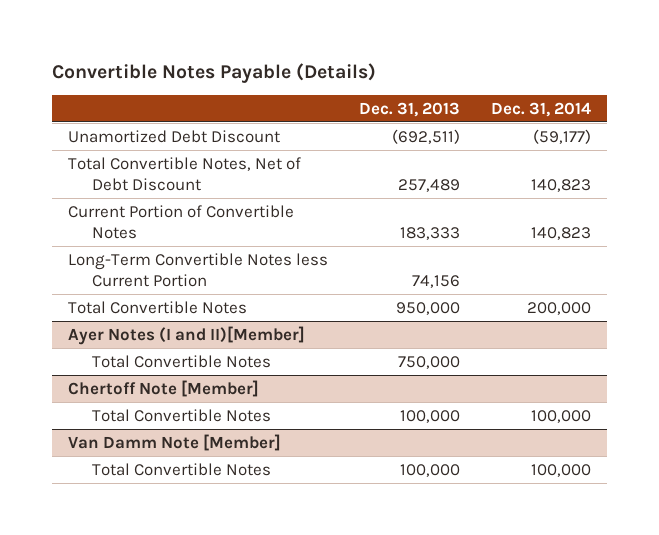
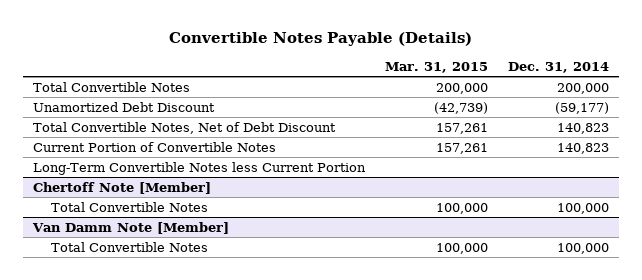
[359,101,461,117] Dec. 31, 2013 -> none
none -> [384,61,488,73] Mar. 31, 2015
[67,300,247,314] Total Convertible Notes -> [32,81,190,92] Total Convertible Notes
[67,325,305,345] Ayer Notes (I and II)[Member] -> none
[91,354,271,368] Total Convertible Notes -> none

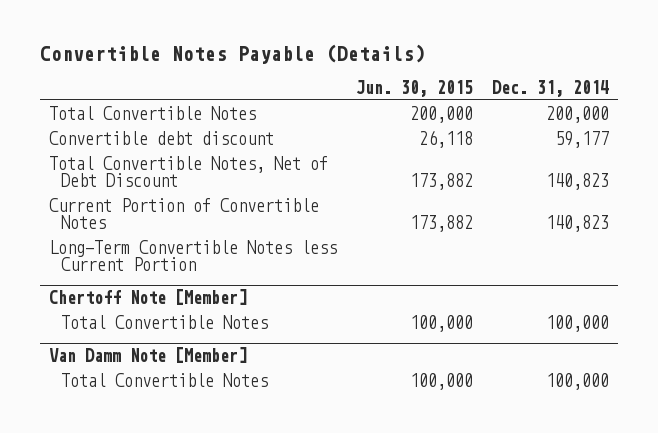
[384,61,488,73] Mar. 31, 2015 -> none
none -> [355,79,473,97] Jun. 30, 2015
[32,101,215,112] Unamortized Debt Discount -> [49,130,275,145] Convertible debt discount
[555,101,610,114] (59,177) -> [554,130,609,148] 59,177

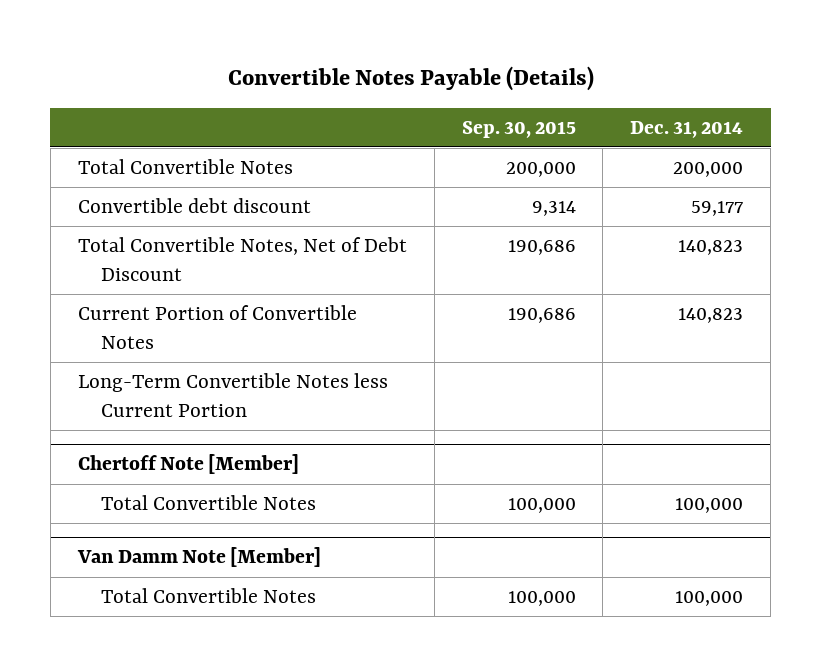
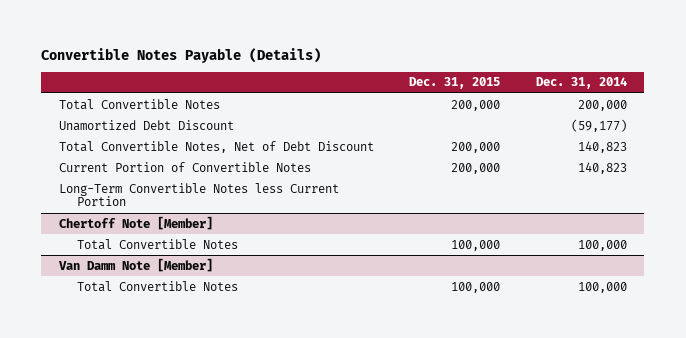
[461,120,576,138] Sep. 30, 2015 -> none
none -> [409,77,501,90] Dec. 31, 2015
[77,198,311,214] Convertible debt discount -> [59,119,235,131] Unamortized Debt Discount
[691,201,744,217] 59,177 -> [570,118,627,132] (59,177)

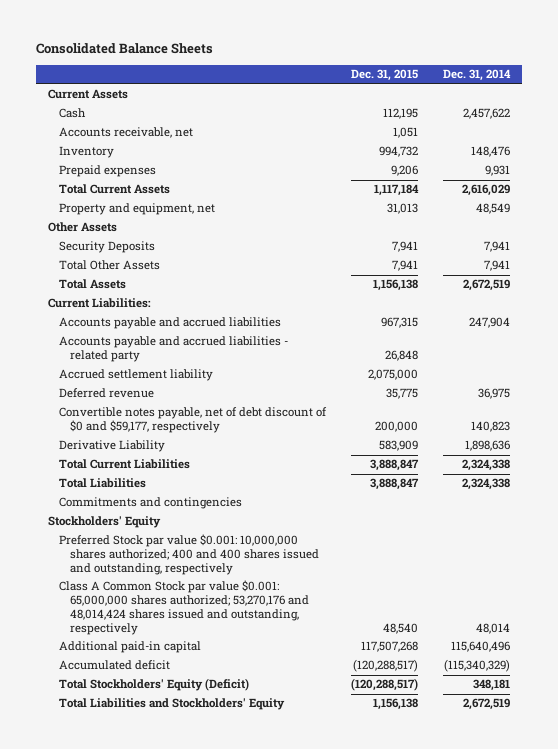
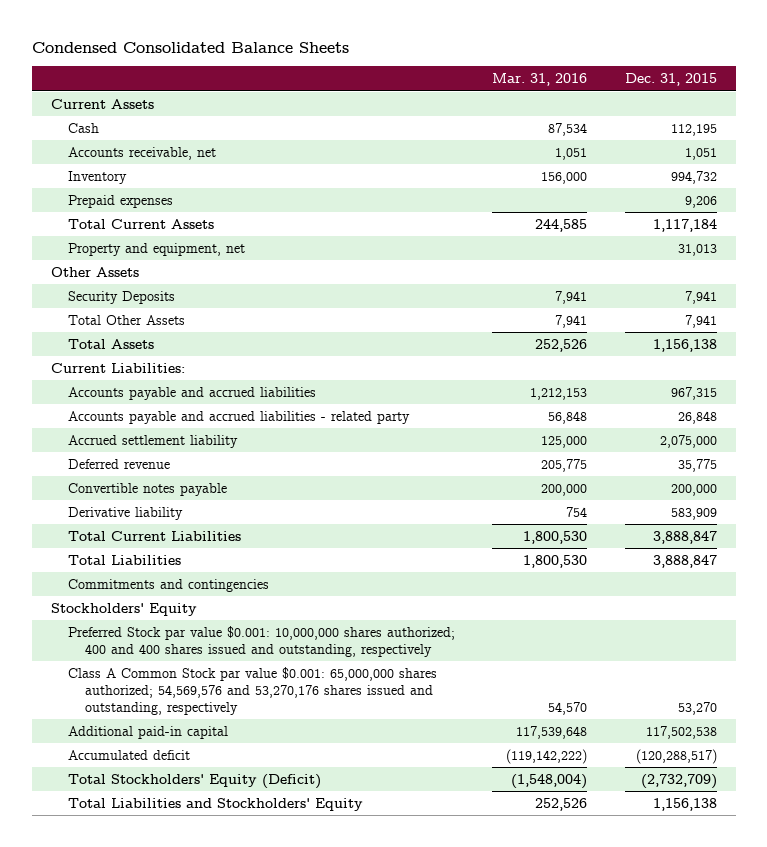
[35,43,213,55] Consolidated Balance Sheets -> [31,41,349,53] Condensed Consolidated Balance Sheets
[442,69,511,82] Dec. 31, 2014 -> none
none -> [492,73,588,87] Mar. 31, 2016
[58,407,327,434] Convertible notes payable, net of debt discount of $0 and $59,177, respectively -> [67,482,227,496] Convertible notes payable
[58,440,165,453] Derivative Liability -> [67,506,183,520] Derivative liability
[58,580,309,635] Class A Common Stock par value $0.001: 65,000,000 shares authorized; 53,270,176 and 48,014,424 shares issued and outstanding, respectively -> [67,666,437,715] Class A Common Stock par value $0.001: 65,000,000 shares authorized; 54,569,576 and 53,270,176 shares issued and outstanding, respectively
[382,622,418,634] 48,540 -> [677,701,717,715] 53,270
[360,641,418,653] 117,507,268 -> [645,725,717,739] 117,502,538
[350,678,418,692] (120,288,517) -> [640,773,717,789] (2,732,709)

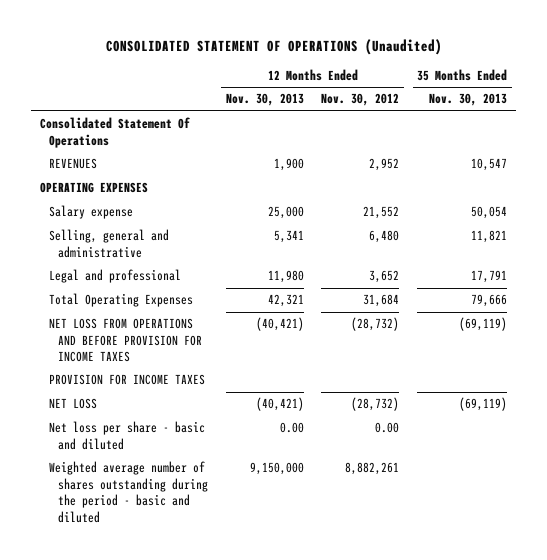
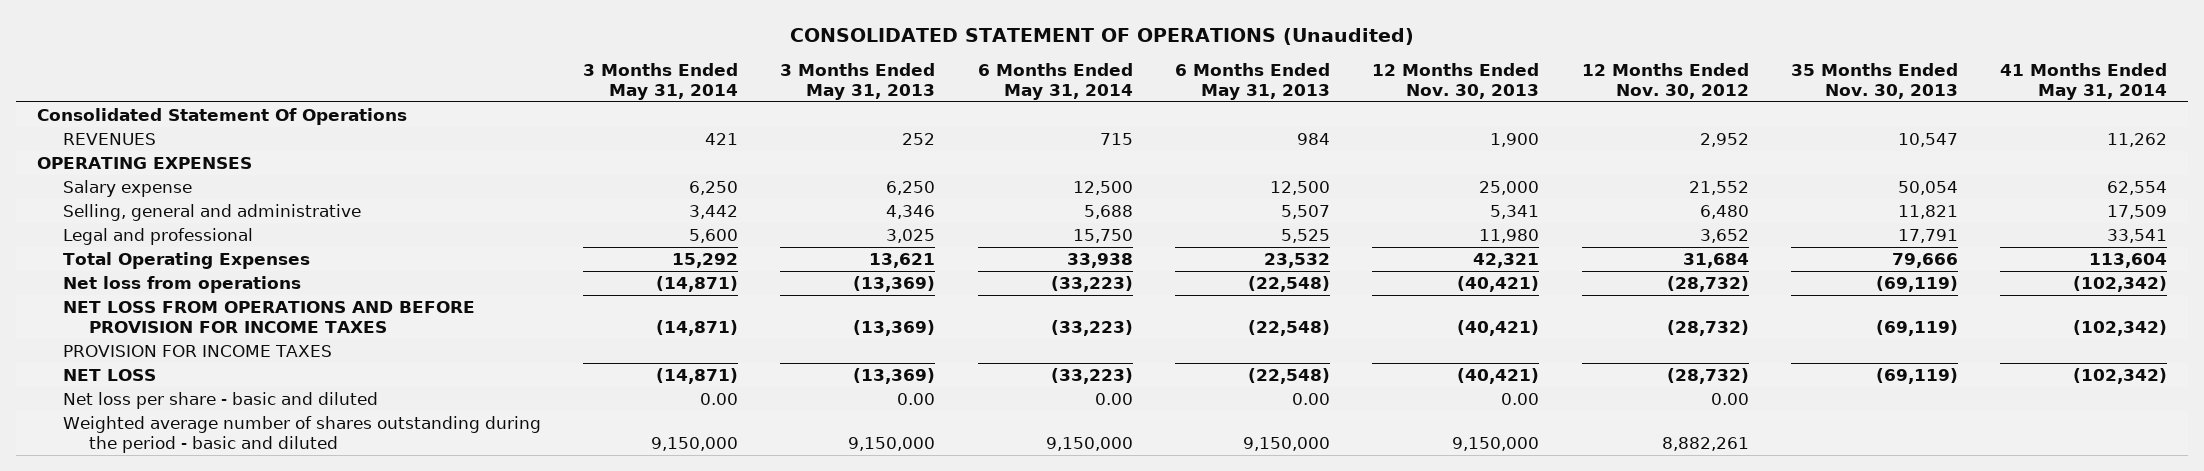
none -> [582,63,738,101] 3 Months Ended May 31, 2014
none -> [780,63,936,101] 3 Months Ended May 31, 2013
none -> [977,63,1133,101] 6 Months Ended May 31, 2014
none -> [1174,63,1330,101] 6 Months Ended May 31, 2013
none -> [2000,63,2168,101] 41 Months Ended May 31, 2014
none -> [62,276,301,294] Net loss from operations

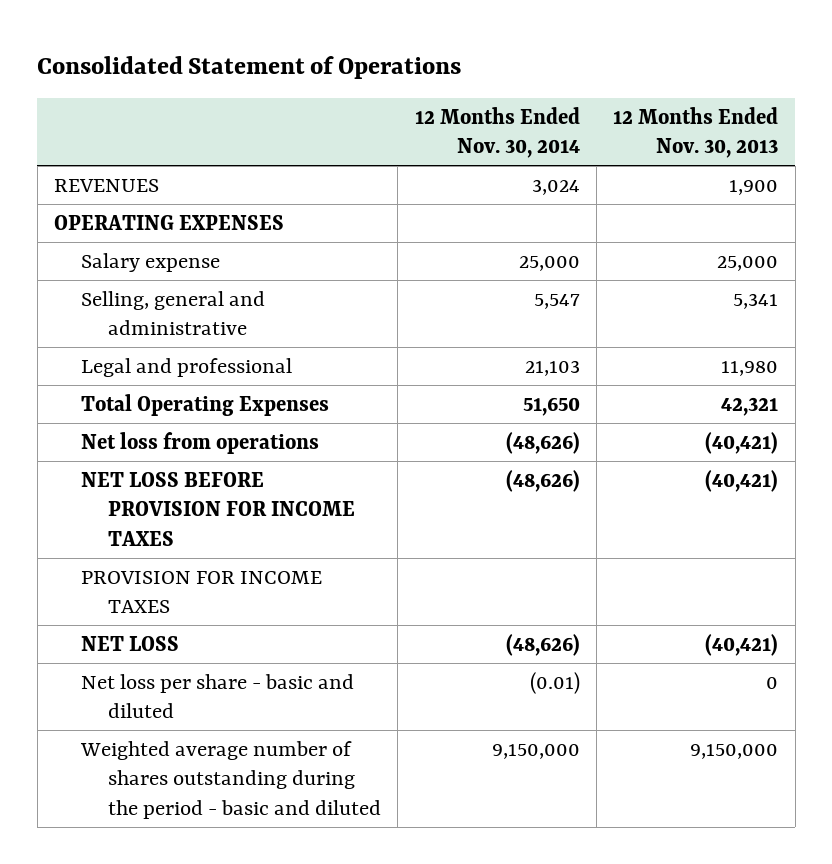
[789,27,1414,45] CONSOLIDATED STATEMENT OF OPERATIONS (Unaudited) -> [37,56,462,80] Consolidated Statement of Operations
[582,63,738,101] 3 Months Ended May 31, 2014 -> none
[780,63,936,101] 3 Months Ended May 31, 2013 -> none
[977,63,1133,101] 6 Months Ended May 31, 2014 -> none
[1174,63,1330,101] 6 Months Ended May 31, 2013 -> none
[1581,63,1749,100] 12 Months Ended Nov. 30, 2012 -> none
[1790,63,1958,100] 35 Months Ended Nov. 30, 2013 -> none
[2000,63,2168,101] 41 Months Ended May 31, 2014 -> none
none -> [414,106,580,159] 12 Months Ended Nov. 30, 2014
[36,108,407,126] Consolidated Statement Of Operations -> none
[62,301,475,333] NET LOSS FROM OPERATIONS AND BEFORE PROVISION FOR INCOME TAXES -> [80,471,356,546] NET LOSS BEFORE PROVISION FOR INCOME TAXES
[1501,393,1540,406] 0.00 -> [766,676,779,689] 0

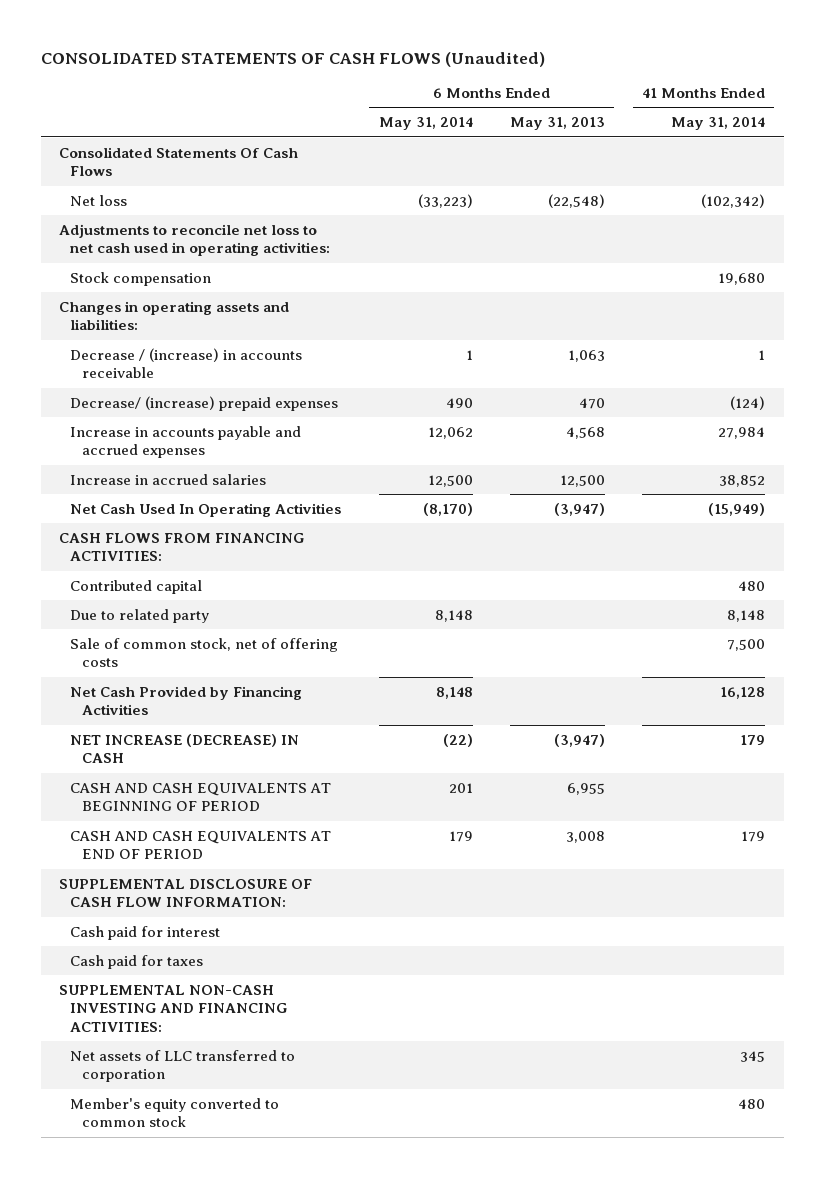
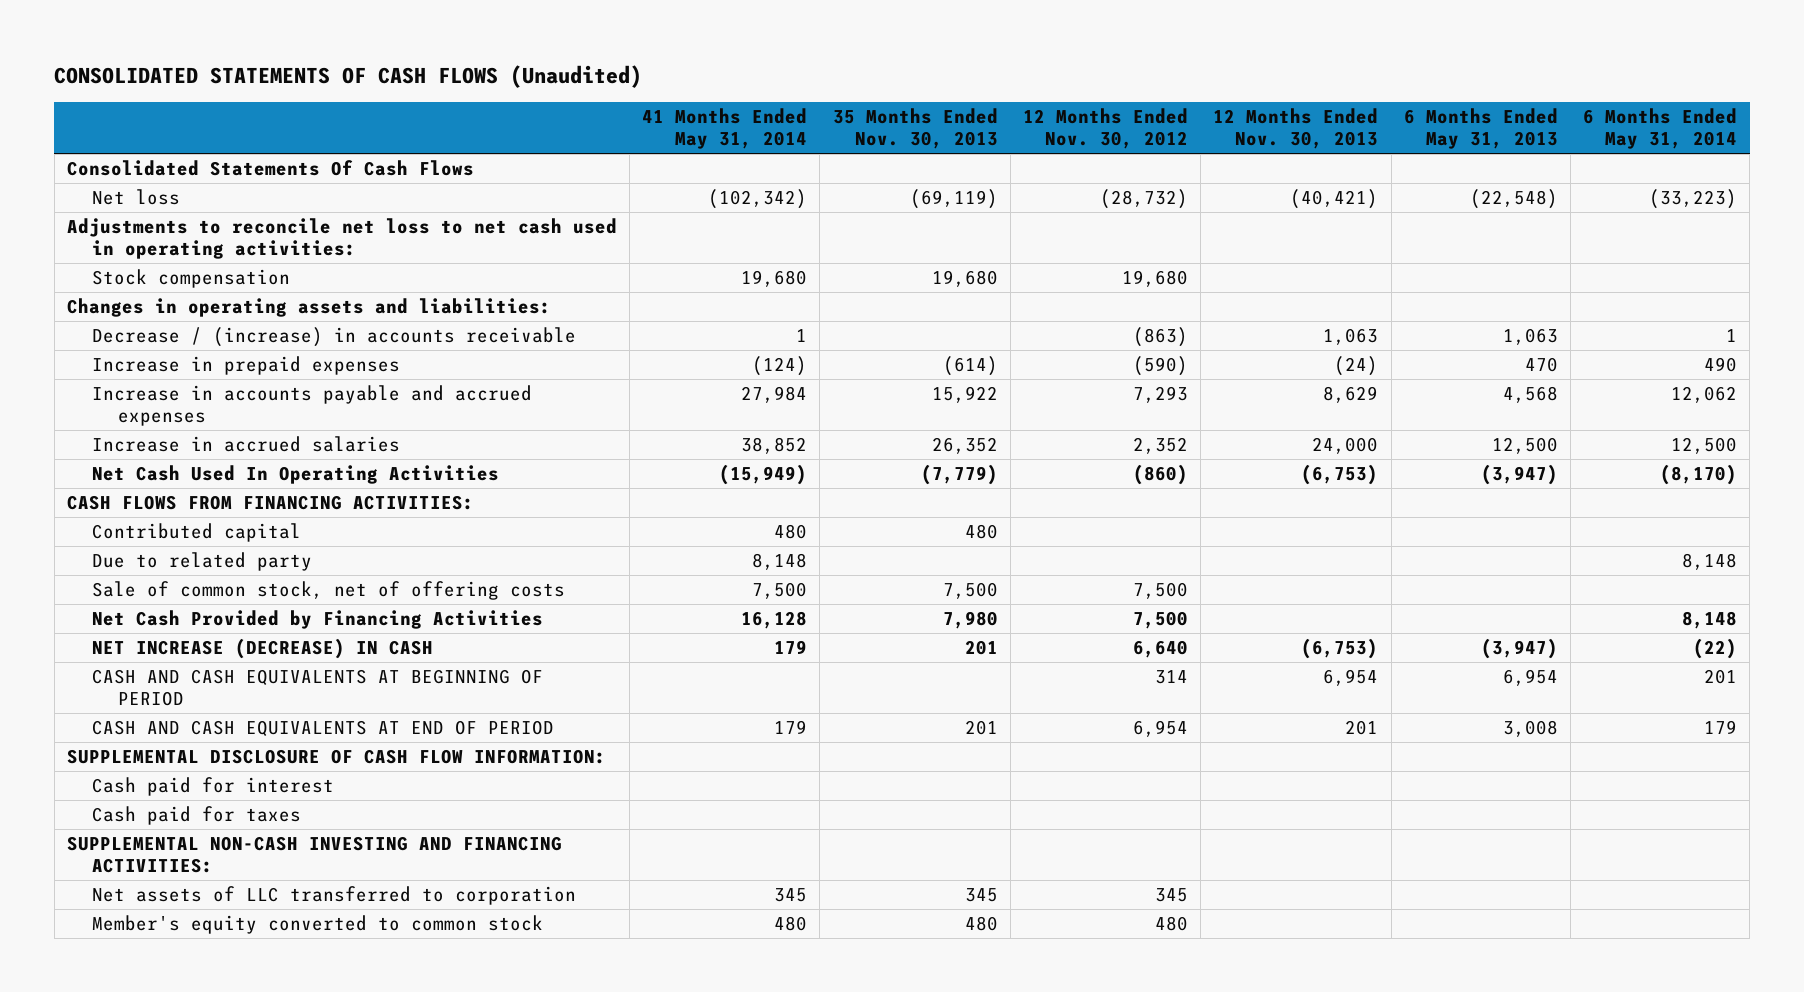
none -> [832,107,998,150] 35 Months Ended Nov. 30, 2013
none -> [1023,107,1189,150] 12 Months Ended Nov. 30, 2012
none -> [1213,107,1379,150] 12 Months Ended Nov. 30, 2013
[70,395,339,411] Decrease/ (increase) prepaid expenses -> [92,355,401,375] Increase in prepaid expenses
[566,782,605,795] 6,955 -> [1502,668,1558,686] 6,954

